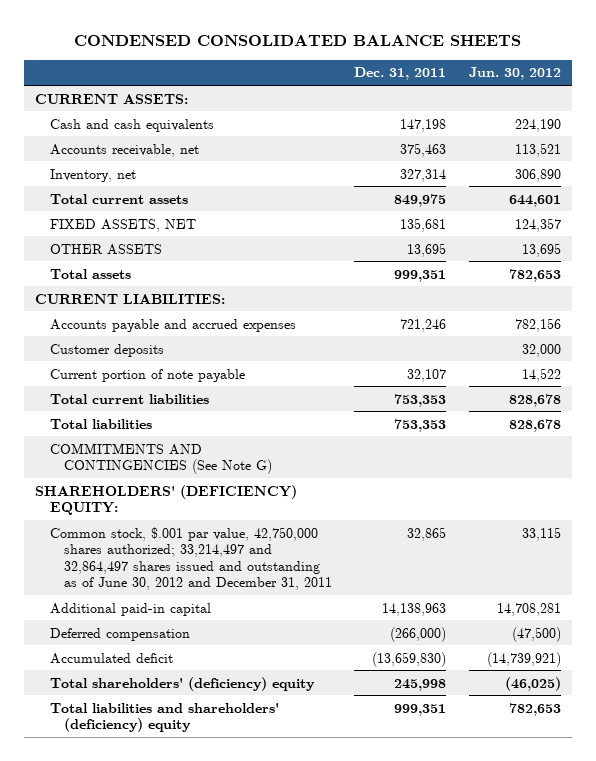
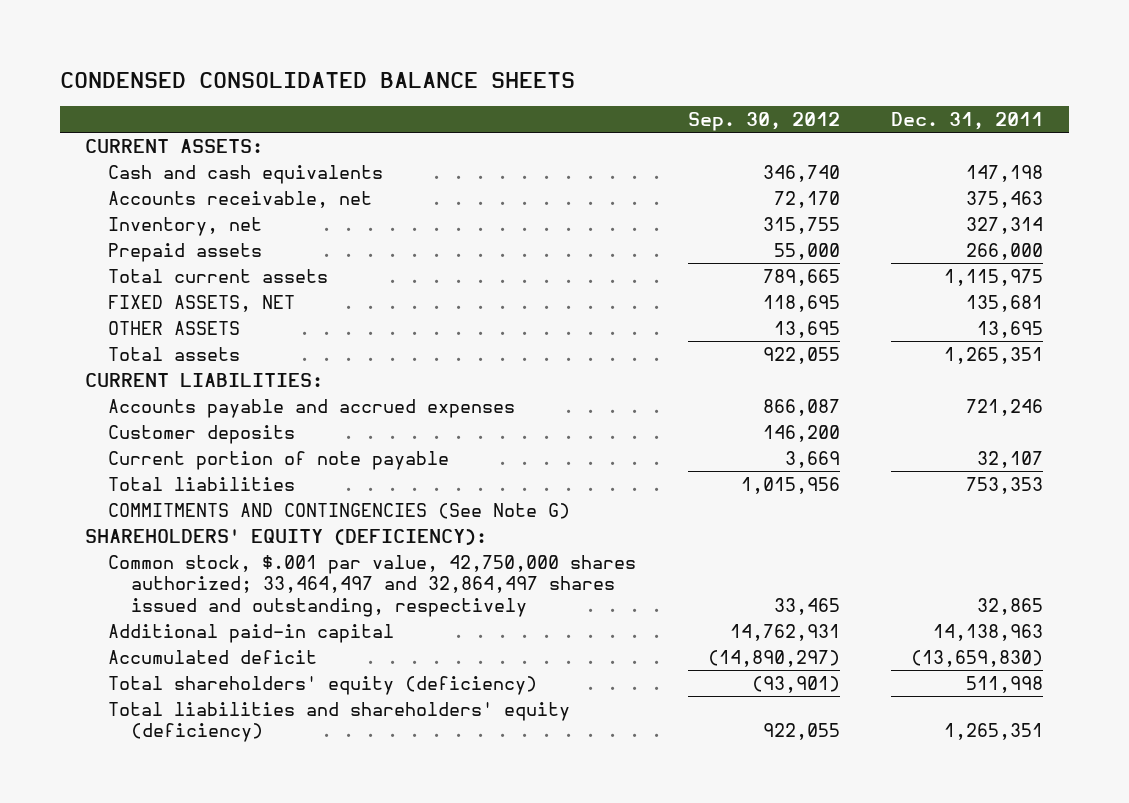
[468,67,561,81] Jun. 30, 2012 -> none
none -> [687,111,840,131] Sep. 30, 2012
none -> [108,242,263,262] Prepaid assets
[394,193,447,207] 849,975 -> [944,268,1044,286] 1,115,975
[394,269,447,282] 999,351 -> [944,346,1044,364] 1,265,351
[49,393,209,404] Total current liabilities -> none
[35,484,298,516] SHAREHOLDERS' (DEFICIENCY) EQUITY: -> [85,528,488,545] SHAREHOLDERS' EQUITY (DEFICIENCY):
[49,526,332,591] Common stock, $.001 par value, 42,750,000 shares authorized; 33,214,497 and 32,864,497 shares issued and outstanding as of June 30, 2012 and December 31, 2011 -> [108,554,637,617] Common stock, $.001 par value, 42,750,000 shares authorized; 33,464,497 and 32,864,497 shares issued and outstanding, respectively
[49,627,190,641] Deferred compensation -> none
[49,676,315,691] Total shareholders' (deficiency) equity -> [108,675,538,695] Total shareholders' equity (deficiency)
[394,678,447,691] 245,998 -> [966,675,1044,693] 511,998
[49,702,279,733] Total liabilities and shareholders' (deficiency) equity -> [108,701,571,743] Total liabilities and shareholders' equity (deficiency)
[394,703,447,716] 999,351 -> [944,723,1044,741] 1,265,351

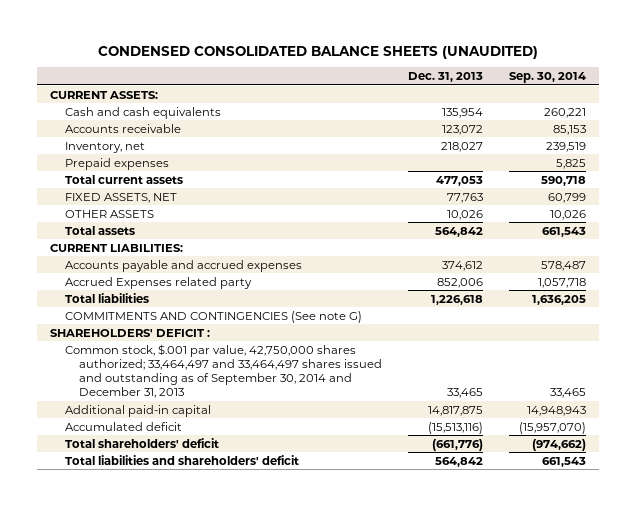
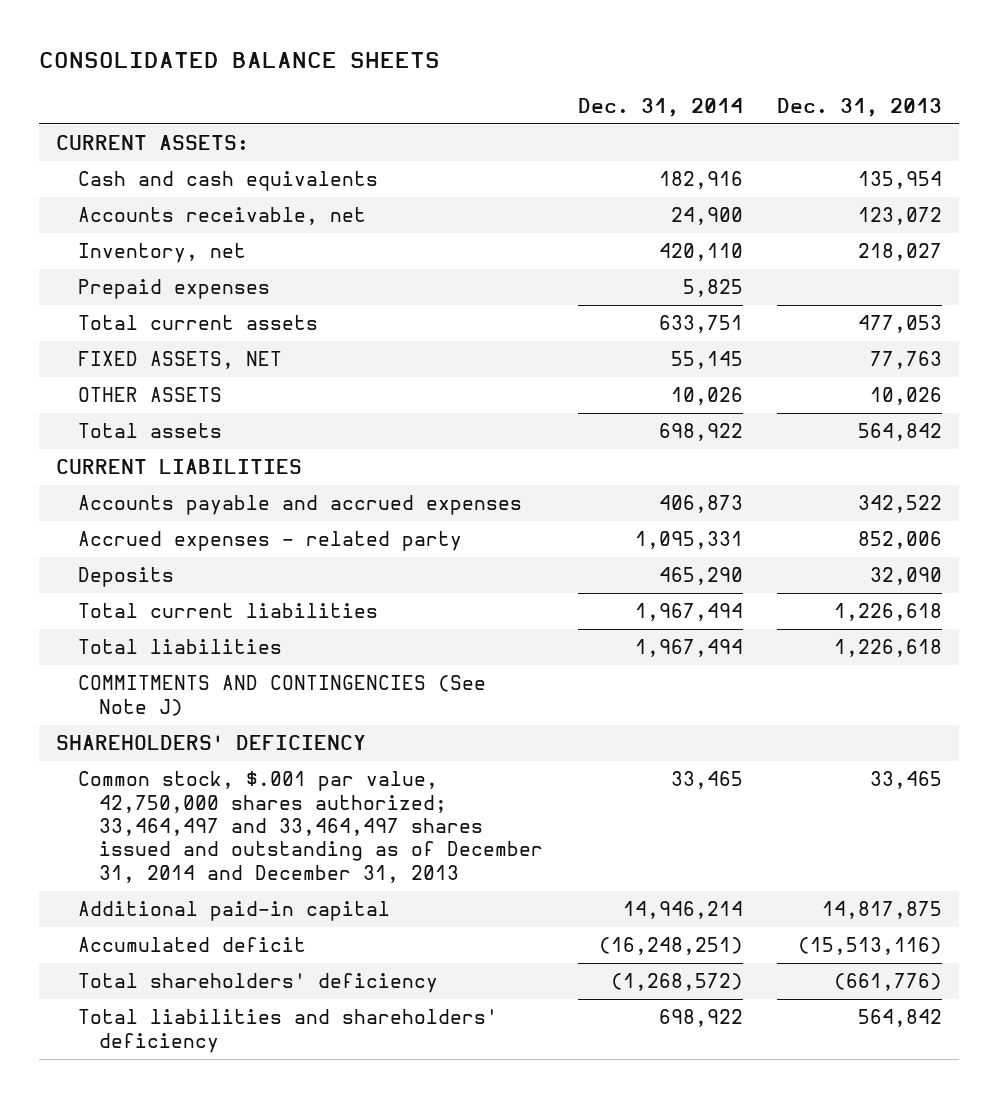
[98,45,539,59] CONDENSED CONSOLIDATED BALANCE SHEETS (UNAUDITED) -> [39,52,441,69] CONSOLIDATED BALANCE SHEETS
[508,71,586,83] Sep. 30, 2014 -> none
none -> [577,97,743,117] Dec. 31, 2014
[64,123,181,133] Accounts receivable -> [77,207,366,226] Accounts receivable, net
[50,243,184,252] CURRENT LIABILITIES: -> [56,459,303,475] CURRENT LIABILITIES
[441,260,483,271] 374,612 -> [857,495,942,514] 342,522
[64,276,252,289] Accrued Expenses related party -> [77,531,462,552] Accrued expenses - related party
none -> [77,567,174,588] Deposits
none -> [77,603,378,619] Total current liabilities
[64,310,362,323] COMMITMENTS AND CONTINGENCIES (See note G) -> [77,675,486,716] COMMITMENTS AND CONTINGENCIES (See Note J)
[50,328,211,337] SHAREHOLDERS' DEFICIT : -> [56,735,367,751] SHAREHOLDERS' DEFICIENCY
[64,343,383,399] Common stock, $.001 par value, 42,750,000 shares authorized; 33,464,497 and 33,464,497 shares issued and outstanding as of September 30, 2014 and December 31, 2013 -> [77,771,544,883] Common stock, $.001 par value, 42,750,000 shares authorized; 33,464,497 and 33,464,497 shares issued and outstanding as of December 31, 2014 and December 31, 2013
[64,437,219,448] Total shareholders' deficit -> [77,973,438,994] Total shareholders' deficiency
[64,454,299,465] Total liabilities and shareholders' deficit -> [77,1009,498,1053] Total liabilities and shareholders' deficiency

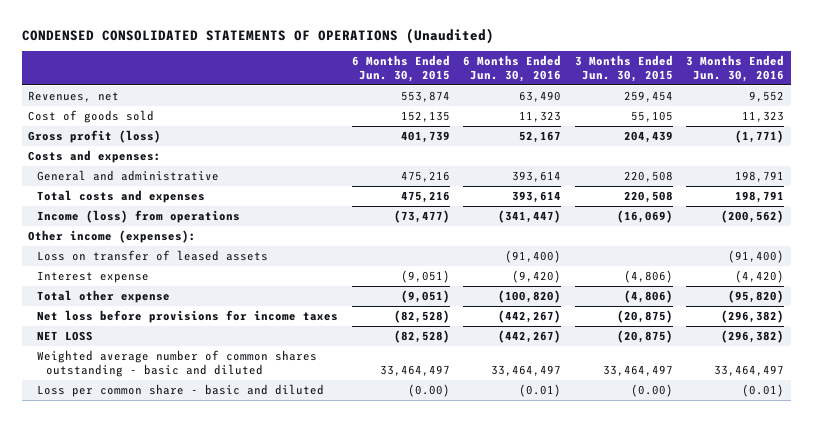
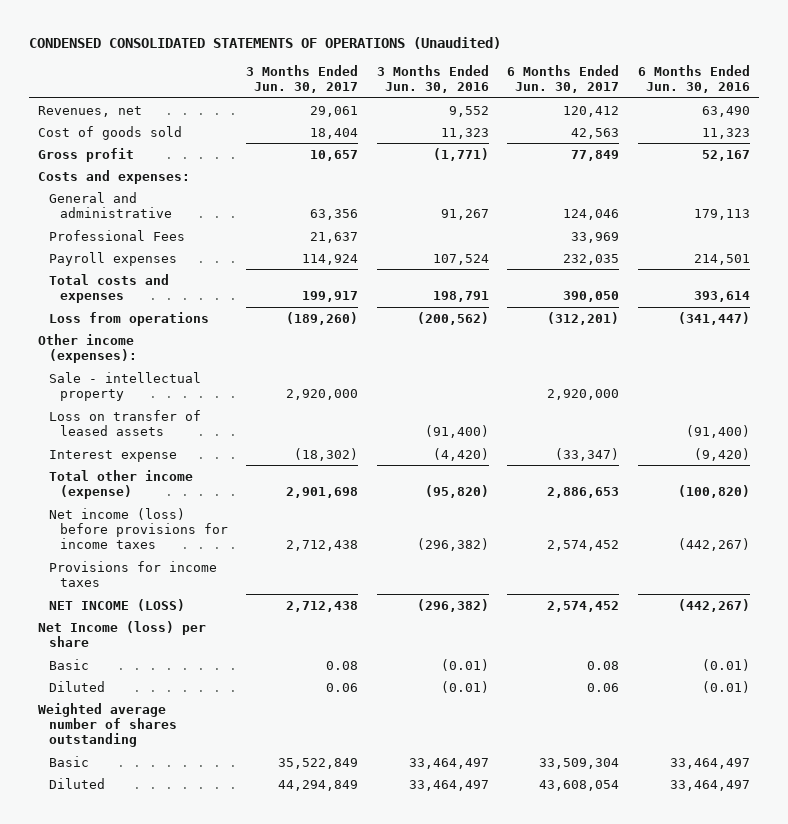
[351,55,450,83] 6 Months Ended Jun. 30, 2015 -> none
[574,55,673,83] 3 Months Ended Jun. 30, 2015 -> none
none -> [246,64,359,94] 3 Months Ended Jun. 30, 2017
none -> [507,64,620,94] 6 Months Ended Jun. 30, 2017
[28,129,162,143] Gross profit (loss) -> [38,147,135,162] Gross profit
[512,170,562,182] 393,614 -> [693,208,750,220] 179,113
[735,170,785,182] 198,791 -> [440,208,489,220] 91,267
none -> [48,229,185,241] Professional Fees
none -> [48,251,177,266] Payroll expenses
[37,209,241,223] Income (loss) from operations -> [48,311,209,326] Loss from operations
none -> [48,371,201,401] Sale - intellectual property
[37,383,325,397] Loss per common share - basic and diluted -> none
[37,289,171,303] Total other expense -> [48,469,193,499] Total other income (expense)
[37,309,339,323] Net loss before provisions for income taxes -> [48,507,228,550] Net income (loss) before provisions for income taxes
none -> [48,560,217,587] Provisions for income taxes
[37,330,94,341] NET LOSS -> [48,598,185,611] NET INCOME (LOSS)
none -> [38,620,207,647] Net Income (loss) per share
none -> [48,658,89,670] Basic
none -> [48,680,105,692] Diluted
none -> [38,702,177,748] Weighted average number of shares outstanding
none -> [48,755,89,767] Basic
[37,349,318,377] Weighted average number of common shares outstanding - basic and diluted -> [48,777,105,789] Diluted

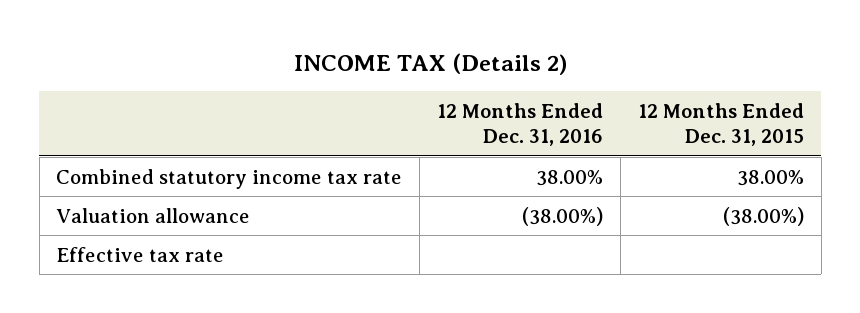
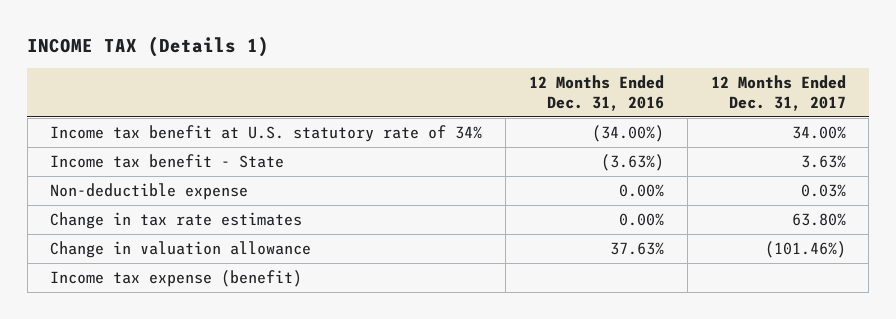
[294,52,568,75] INCOME TAX (Details 2) -> [27,36,270,58] INCOME TAX (Details 1)
[637,103,804,146] 12 Months Ended Dec. 31, 2015 -> none
none -> [710,74,846,111] 12 Months Ended Dec. 31, 2017
[56,168,403,189] Combined statutory income tax rate -> [50,124,483,142] Income tax benefit at U.S. statutory rate of 34%
[536,169,604,186] 38.00% -> [592,124,665,142] (34.00%)
none -> [50,153,285,168] Income tax benefit - State
none -> [50,182,249,200] Non-deductible expense
none -> [50,211,303,229] Change in tax rate estimates
[56,207,251,223] Valuation allowance -> [50,240,312,258] Change in valuation allowance
[522,206,604,226] (38.00%) -> [610,241,665,255] 37.63%
[56,246,225,262] Effective tax rate -> [50,269,303,287] Income tax expense (benefit)

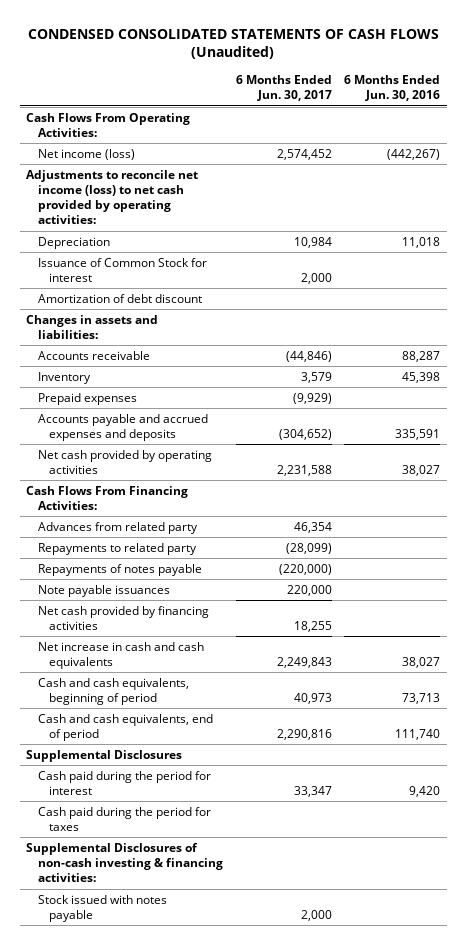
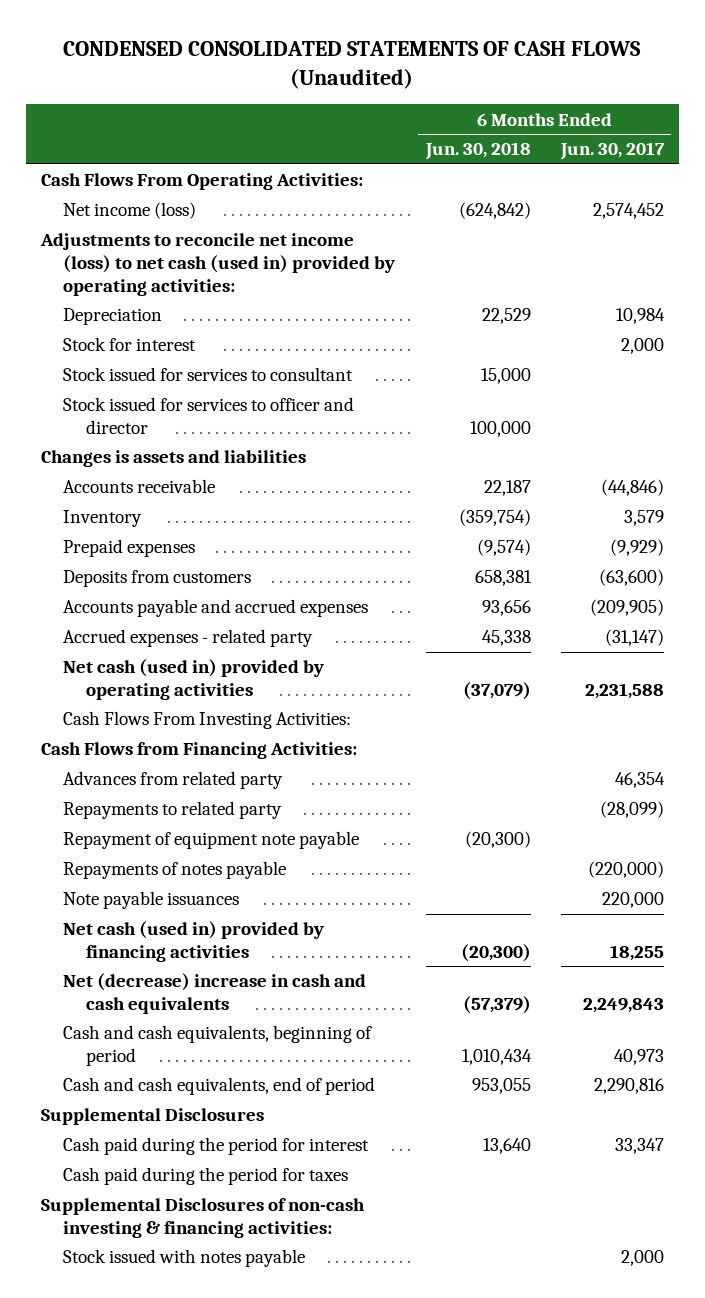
[344,75,441,102] 6 Months Ended Jun. 30, 2016 -> none
none -> [424,142,531,161] Jun. 30, 2018
[26,169,199,225] Adjustments to reconcile net income (loss) to net cash provided by operating activities: -> [39,233,396,296] Adjustments to reconcile net income (loss) to net cash (used in) provided by operating activities:
[37,293,202,303] Amortization of debt discount -> none
[37,257,207,283] Issuance of Common Stock for interest -> [63,337,197,352] Stock for interest
none -> [63,367,354,382] Stock issued for services to consultant
none -> [63,397,355,434] Stock issued for services to officer and director
[26,314,159,340] Changes in assets and liabilities: -> [40,450,306,468] Changes is assets and liabilities
none -> [63,570,252,588] Deposits from customers
[37,413,208,442] Accounts payable and accrued expenses and deposits -> [63,599,369,618] Accounts payable and accrued expenses
[278,429,332,441] (304,652) -> [589,599,664,617] (209,905)
none -> [63,629,314,648] Accrued expenses - related party
[37,449,212,475] Net cash provided by operating activities -> [63,659,325,700] Net cash (used in) provided by operating activities
none -> [63,711,352,730] Cash Flows From Investing Activities:
[26,485,189,511] Cash Flows From Financing Activities: -> [40,742,357,760] Cash Flows from Financing Activities:
none -> [63,831,360,850] Repayment of equipment note payable
[37,605,209,631] Net cash provided by financing activities -> [63,921,325,962] Net cash (used in) provided by financing activities
[37,641,204,670] Net increase in cash and cash equivalents -> [63,973,367,1014] Net (decrease) increase in cash and cash equivalents

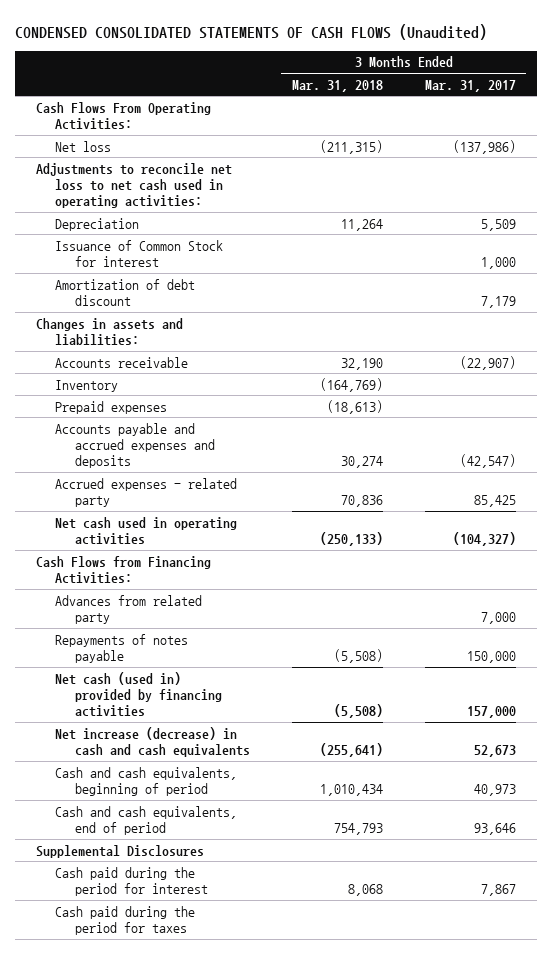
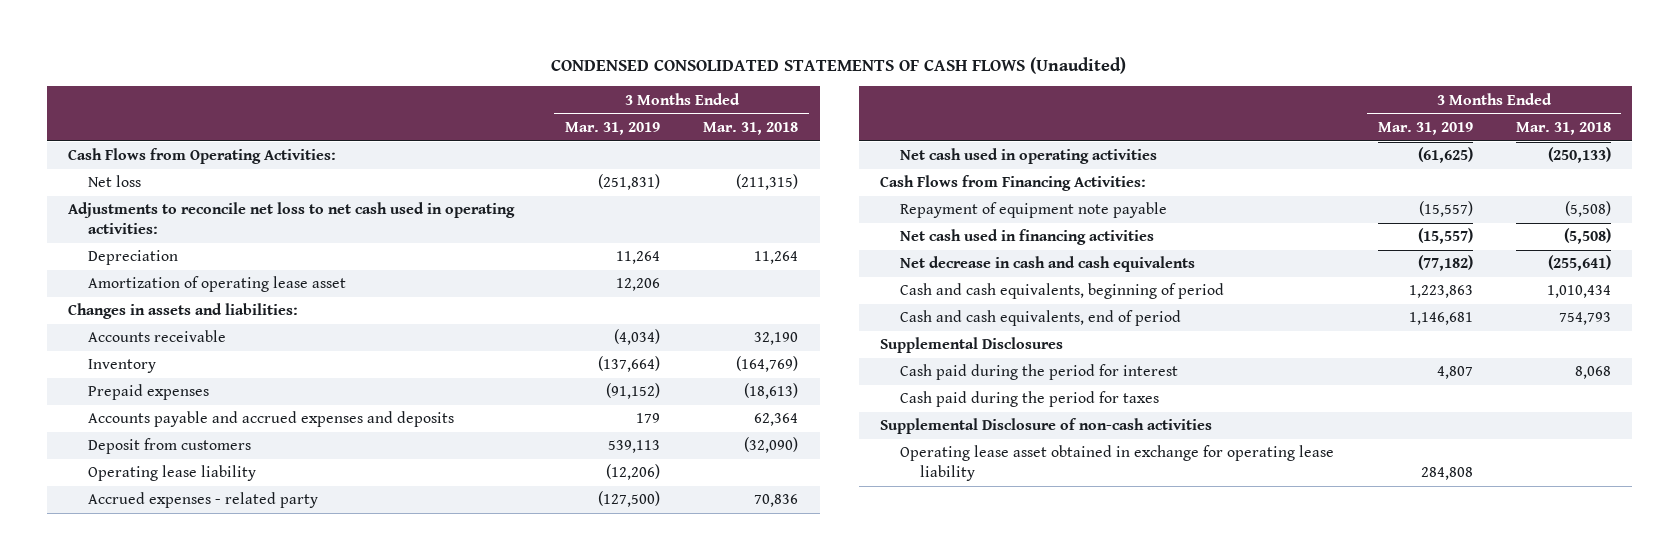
[424,79,516,92] Mar. 31, 2017 -> none
none -> [565,122,661,136] Mar. 31, 2019
[35,101,211,130] Cash Flows From Operating Activities: -> [68,148,337,165] Cash Flows from Operating Activities:
[55,239,224,267] Issuance of Common Stock for interest -> none
[55,278,196,306] Amortization of debt discount -> none
none -> [87,276,346,293] Amortization of operating lease asset
[340,456,383,469] 30,274 -> [754,413,799,427] 62,364
none -> [87,438,251,455] Deposit from customers
none -> [87,465,256,482] Operating lease liability
[55,594,203,624] Advances from related party -> none
[55,633,189,663] Repayments of notes payable -> [900,202,1168,219] Repayment of equipment note payable
[55,671,222,718] Net cash (used in) provided by financing activities -> [900,229,1155,246] Net cash used in financing activities
[55,726,250,757] Net increase (decrease) in cash and cash equivalents -> [900,256,1196,273] Net decrease in cash and cash equivalents
none -> [880,418,1213,435] Supplemental Disclosure of non-cash activities
none -> [900,445,1335,482] Operating lease asset obtained in exchange for operating lease liability

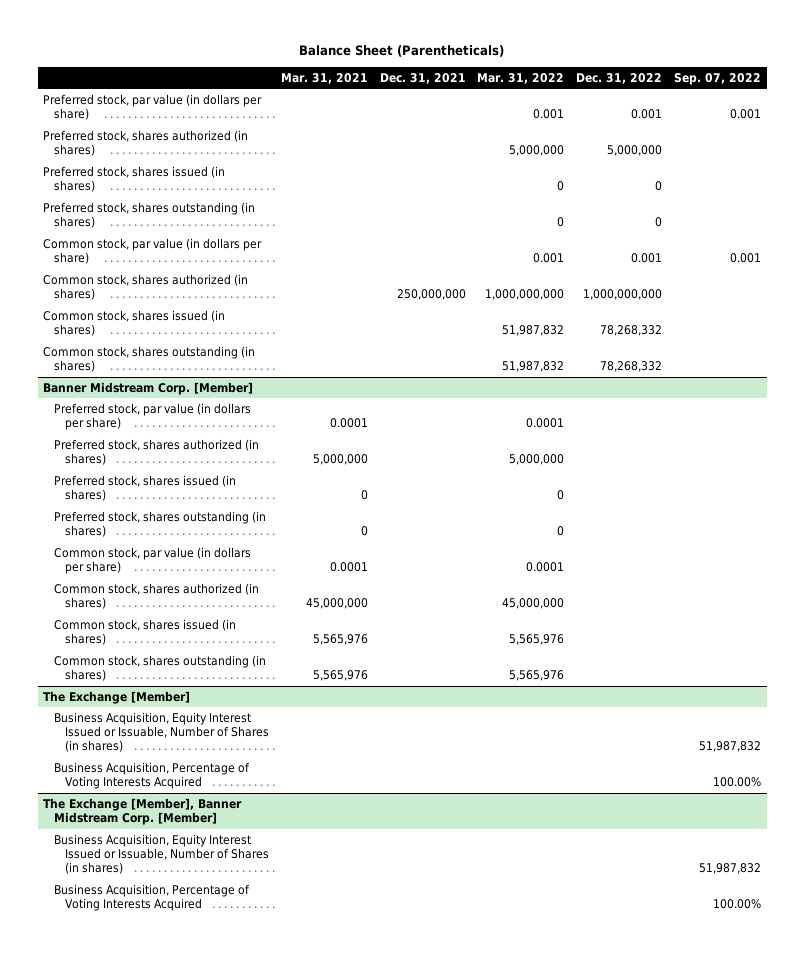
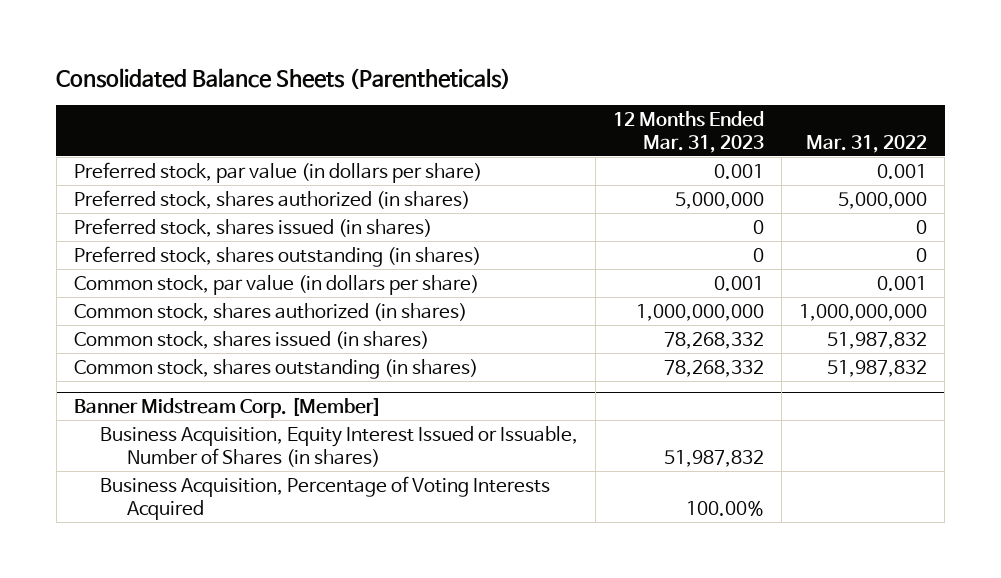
[299,45,505,58] Balance Sheet (Parentheticals) -> [56,67,512,89] Consolidated Balance Sheets (Parentheticals)
[281,72,369,84] Mar. 31, 2021 -> none
[379,72,466,84] Dec. 31, 2021 -> none
[576,72,663,84] Dec. 31, 2022 -> none
[673,72,761,85] Sep. 07, 2022 -> none
none -> [613,110,765,153] 12 Months Ended Mar. 31, 2023
[54,402,252,431] Preferred stock, par value (in dollars per share) -> none
[54,438,260,466] Preferred stock, shares authorized (in shares) -> none
[54,474,237,502] Preferred stock, shares issued (in shares) -> none
[54,510,267,538] Preferred stock, shares outstanding (in shares) -> none
[54,546,252,575] Common stock, par value (in dollars per share) -> none
[54,582,260,610] Common stock, shares authorized (in shares) -> none
[54,618,237,646] Common stock, shares issued (in shares) -> none
[54,654,267,682] Common stock, shares outstanding (in shares) -> none
[43,690,191,704] The Exchange [Member] -> none
[43,797,243,826] The Exchange [Member], Banner Midstream Corp. [Member] -> none
[54,833,270,875] Business Acquisition, Equity Interest Issued or Issuable, Number of Shares (in shares) -> none
[54,883,251,912] Business Acquisition, Percentage of Voting Interests Acquired -> none

